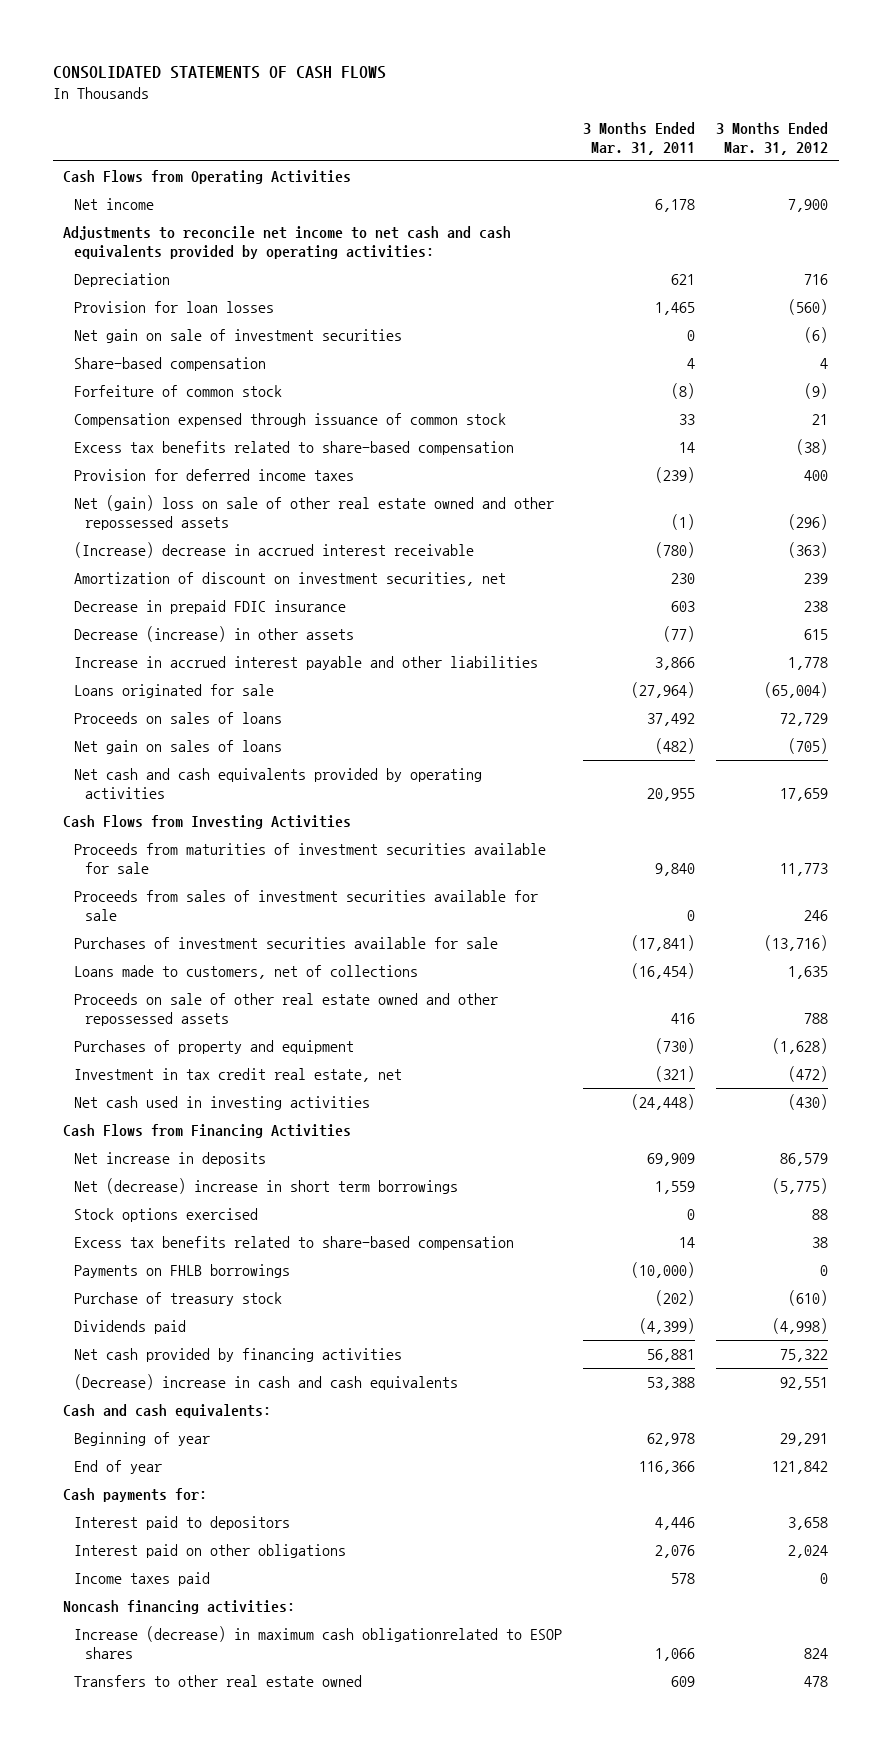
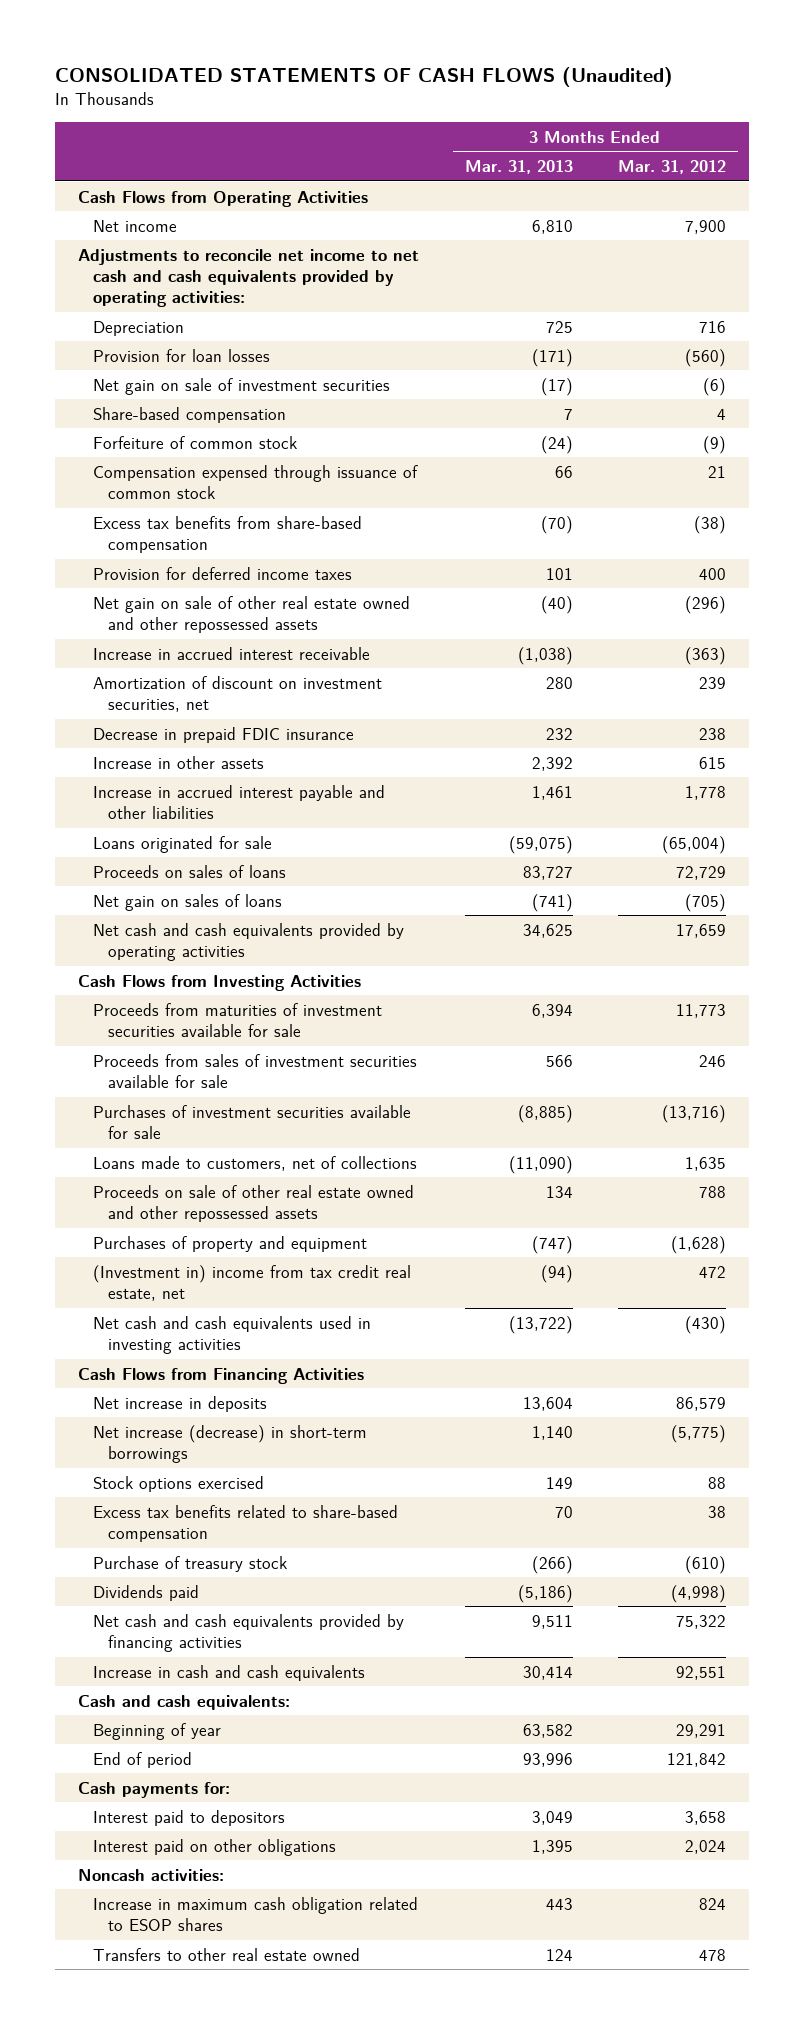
[52,66,386,80] CONSOLIDATED STATEMENTS OF CASH FLOWS -> [55,66,674,87] CONSOLIDATED STATEMENTS OF CASH FLOWS (Unaudited)
[583,122,696,155] 3 Months Ended Mar. 31, 2011 -> none
none -> [464,160,573,175] Mar. 31, 2013
[74,441,515,456] Excess tax benefits related to share-based compensation -> [92,515,362,553] Excess tax benefits from share-based compensation
[74,495,555,530] Net (gain) loss on sale of other real estate owned and other repossessed assets -> [92,595,410,633] Net gain on sale of other real estate owned and other repossessed assets
[74,542,475,559] (Increase) decrease in accrued interest receivable -> [92,646,370,660] Increase in accrued interest receivable
[74,626,355,643] Decrease (increase) in other assets -> [92,755,264,769] Increase in other assets
[74,1068,403,1083] Investment in tax credit real estate, net -> [92,1264,411,1301] (Investment in) income from tax credit real estate, net
[788,1066,829,1083] (472) -> [699,1265,727,1278] 472
[74,1096,371,1111] Net cash used in investing activities -> [92,1315,371,1354] Net cash and cash equivalents used in investing activities
[74,1178,459,1195] Net (decrease) increase in short term borrowings -> [92,1424,367,1463] Net increase (decrease) in short-term borrowings
[74,1264,291,1279] Payments on FHLB borrowings -> none
[74,1348,403,1363] Net cash provided by financing activities -> [92,1613,404,1652] Net cash and cash equivalents provided by financing activities
[74,1374,459,1391] (Decrease) increase in cash and cash equivalents -> [92,1664,365,1681] Increase in cash and cash equivalents
[74,1460,163,1475] End of year -> [92,1751,192,1768] End of period
[74,1572,211,1587] Income taxes paid -> none
[63,1600,296,1615] Noncash financing activities: -> [78,1868,225,1881] Noncash activities:
[74,1626,563,1659] Increase (decrease) in maximum cash obligationrelated to ESOP shares -> [92,1896,418,1931] Increase in maximum cash obligation related to ESOP shares

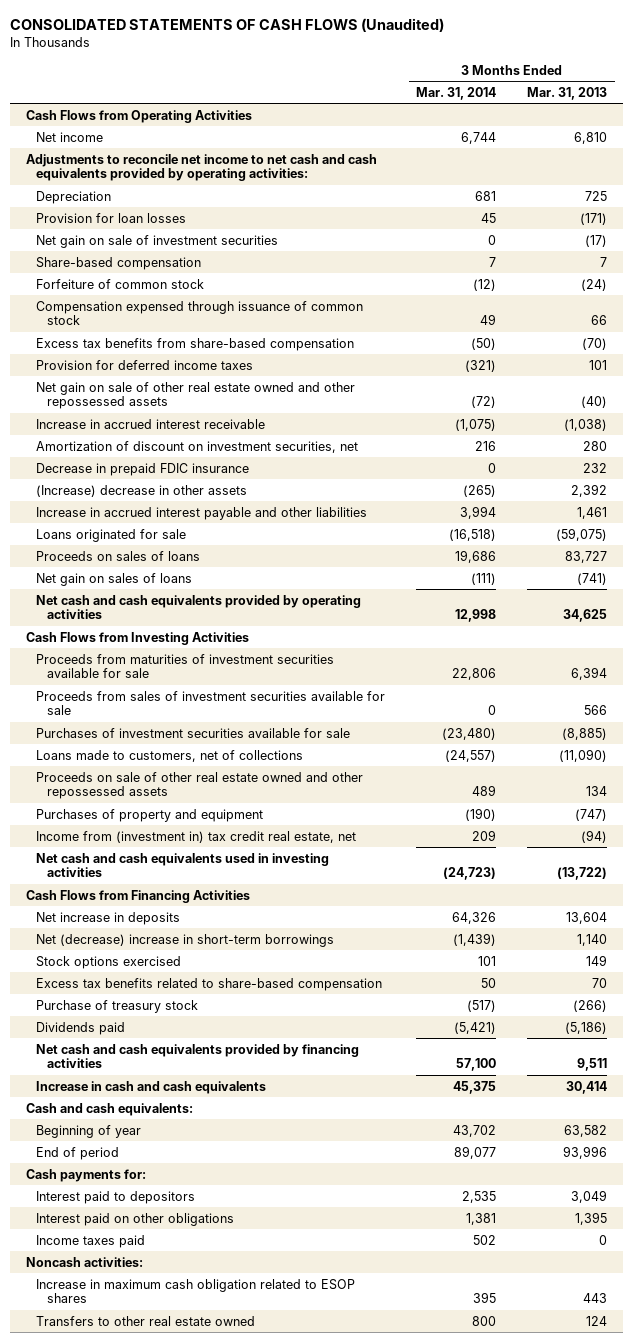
[618,160,727,175] Mar. 31, 2012 -> none
none -> [416,87,497,101] Mar. 31, 2014
[92,755,264,769] Increase in other assets -> [36,484,248,497] (Increase) decrease in other assets
[92,1264,411,1301] (Investment in) income from tax credit real estate, net -> [36,830,357,843] Income from (investment in) tax credit real estate, net
[92,1424,367,1463] Net increase (decrease) in short-term borrowings -> [36,933,335,947] Net (decrease) increase in short-term borrowings
none -> [36,1234,146,1248] Income taxes paid

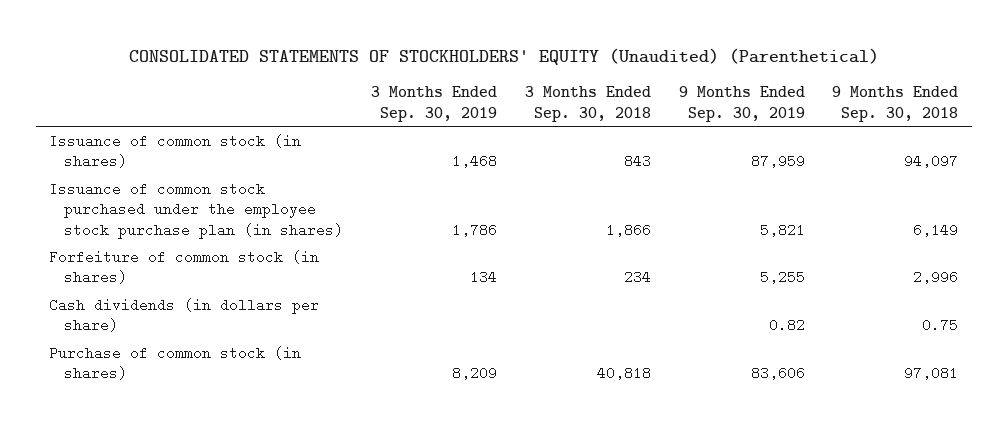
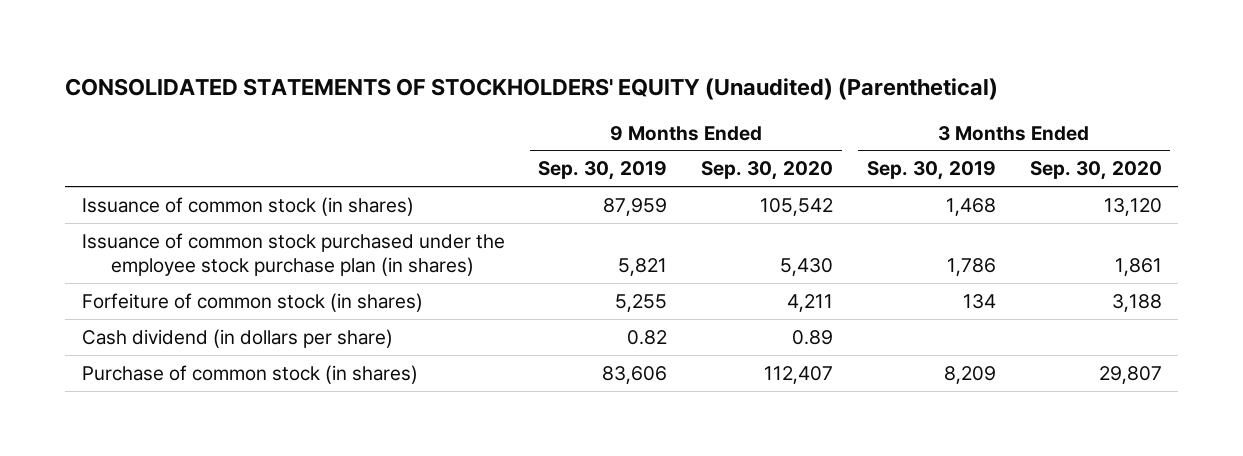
[524,86,651,122] 3 Months Ended Sep. 30, 2018 -> none
[832,86,959,122] 9 Months Ended Sep. 30, 2018 -> none
none -> [701,161,834,181] Sep. 30, 2020
none -> [1029,161,1162,181] Sep. 30, 2020
[49,297,320,333] Cash dividends (in dollars per share) -> [81,328,393,348] Cash dividend (in dollars per share)

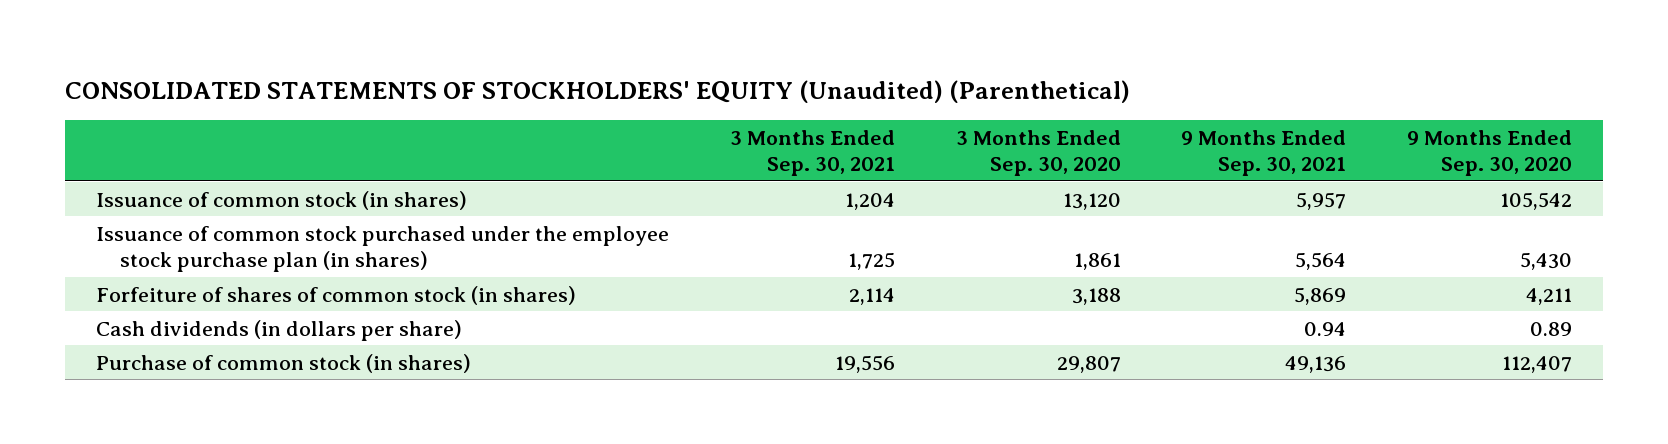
[538,161,668,181] Sep. 30, 2019 -> none
[866,161,996,181] Sep. 30, 2019 -> none
none -> [729,129,895,177] 3 Months Ended Sep. 30, 2021
none -> [1181,129,1347,177] 9 Months Ended Sep. 30, 2021
[81,292,423,312] Forfeiture of common stock (in shares) -> [95,285,576,305] Forfeiture of shares of common stock (in shares)
[81,328,393,348] Cash dividend (in dollars per share) -> [95,319,462,341] Cash dividends (in dollars per share)

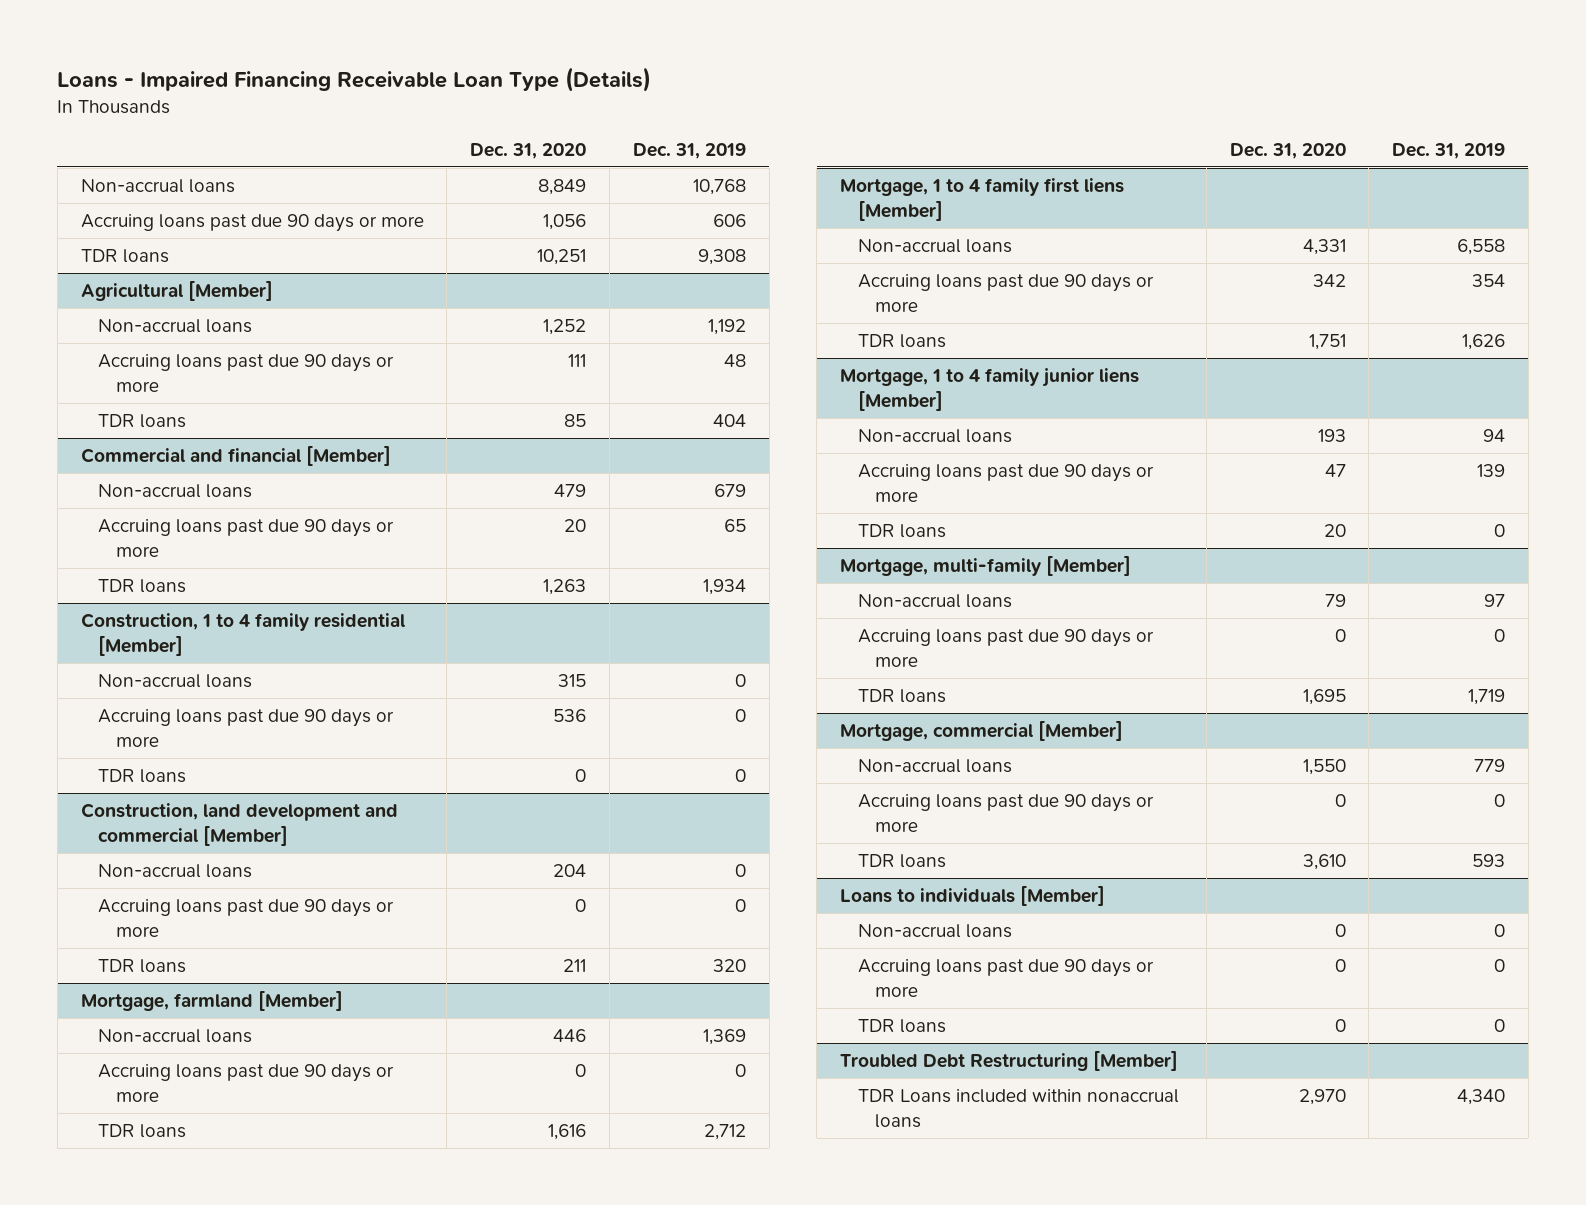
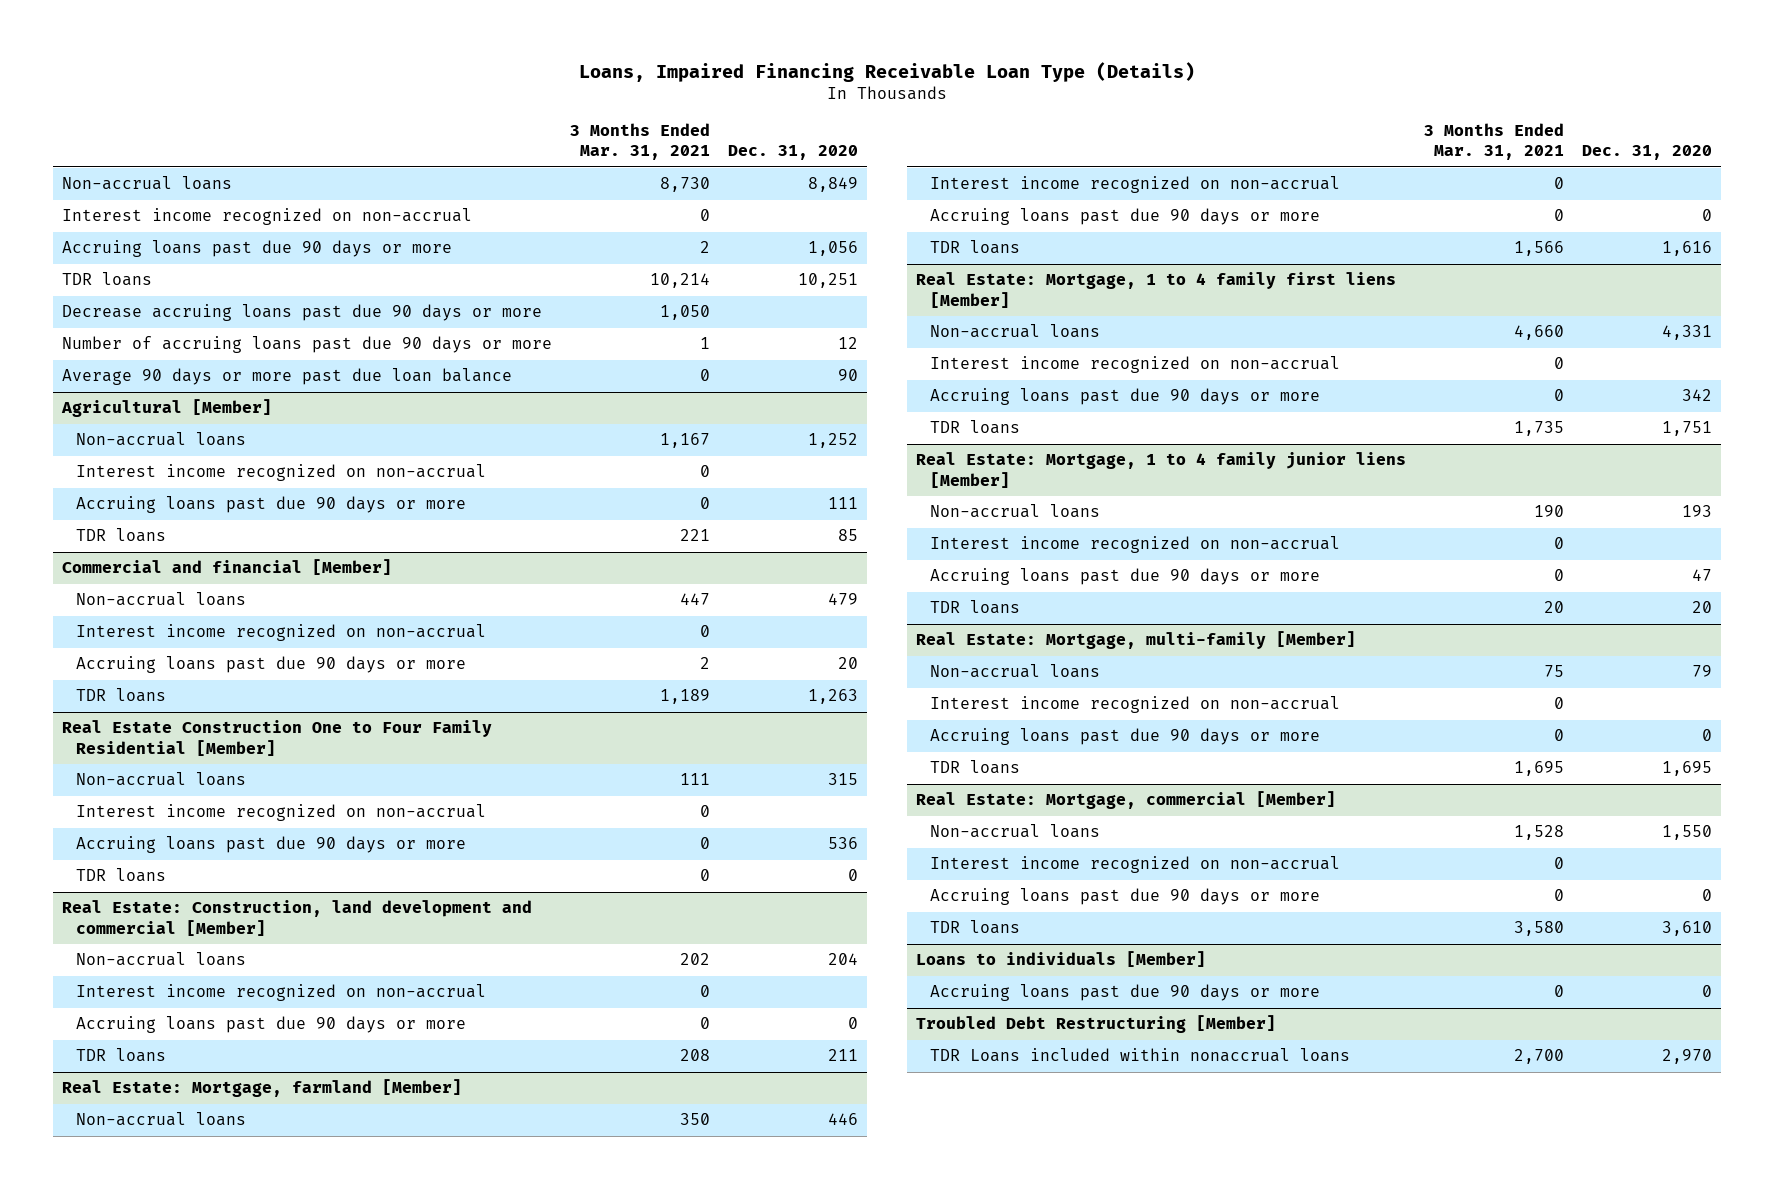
[57,66,652,92] Loans - Impaired Financing Receivable Loan Type (Details) -> [579,61,1196,82] Loans, Impaired Financing Receivable Loan Type (Details)
[632,142,746,159] Dec. 31, 2019 -> none
none -> [570,123,711,161] 3 Months Ended Mar. 31, 2021
none -> [62,208,473,226] Interest income recognized on non-accrual
none -> [62,304,543,322] Decrease accruing loans past due 90 days or more
none -> [62,336,553,354] Number of accruing loans past due 90 days or more
none -> [62,368,513,386] Average 90 days or more past due loan balance
none -> [76,464,487,482] Interest income recognized on non-accrual
none -> [76,624,487,642] Interest income recognized on non-accrual
[80,613,406,656] Construction, 1 to 4 family residential [Member] -> [62,720,493,756] Real Estate Construction One to Four Family Residential [Member]
none -> [76,804,487,822] Interest income recognized on non-accrual
[80,803,398,846] Construction, land development and commercial [Member] -> [62,900,533,936] Real Estate: Construction, land development and commercial [Member]
none -> [76,984,487,1002] Interest income recognized on non-accrual
[80,991,343,1012] Mortgage, farmland [Member] -> [62,1079,463,1098] Real Estate: Mortgage, farmland [Member]
none -> [929,176,1340,194] Interest income recognized on non-accrual
[839,178,1124,221] Mortgage, 1 to 4 family first liens [Member] -> [915,272,1396,308] Real Estate: Mortgage, 1 to 4 family first liens [Member]
none -> [929,356,1340,374] Interest income recognized on non-accrual
[839,368,1139,411] Mortgage, 1 to 4 family junior liens [Member] -> [915,452,1406,488] Real Estate: Mortgage, 1 to 4 family junior liens [Member]
none -> [929,536,1340,554] Interest income recognized on non-accrual
[839,556,1131,577] Mortgage, multi-family [Member] -> [915,631,1356,650] Real Estate: Mortgage, multi-family [Member]
none -> [929,696,1340,714] Interest income recognized on non-accrual
[839,721,1123,742] Mortgage, commercial [Member] -> [915,791,1336,810] Real Estate: Mortgage, commercial [Member]
none -> [929,856,1340,874] Interest income recognized on non-accrual
[857,924,1012,939] Non-accrual loans -> none
[857,1019,946,1034] TDR loans -> none

